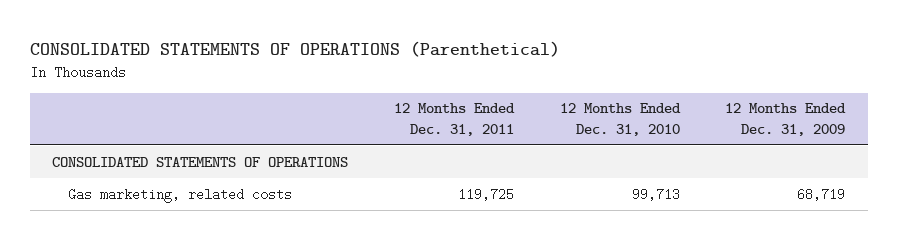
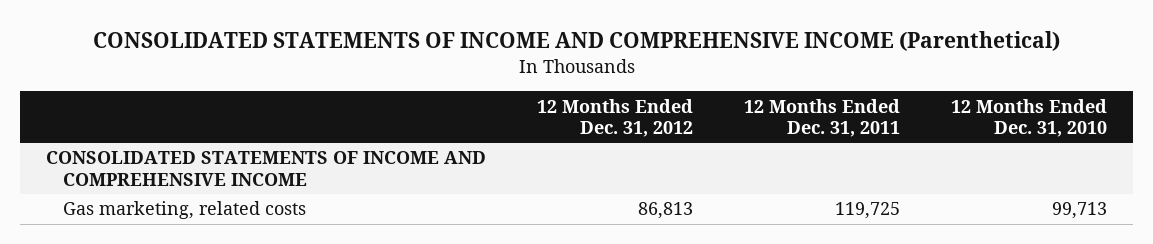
[29,40,560,57] CONSOLIDATED STATEMENTS OF OPERATIONS (Parenthetical) -> [92,31,1060,52] CONSOLIDATED STATEMENTS OF INCOME AND COMPREHENSIVE INCOME (Parenthetical)
[725,103,847,136] 12 Months Ended Dec. 31, 2009 -> none
none -> [536,98,693,137] 12 Months Ended Dec. 31, 2012
[52,156,349,167] CONSOLIDATED STATEMENTS OF OPERATIONS -> [45,151,486,186] CONSOLIDATED STATEMENTS OF INCOME AND COMPREHENSIVE INCOME

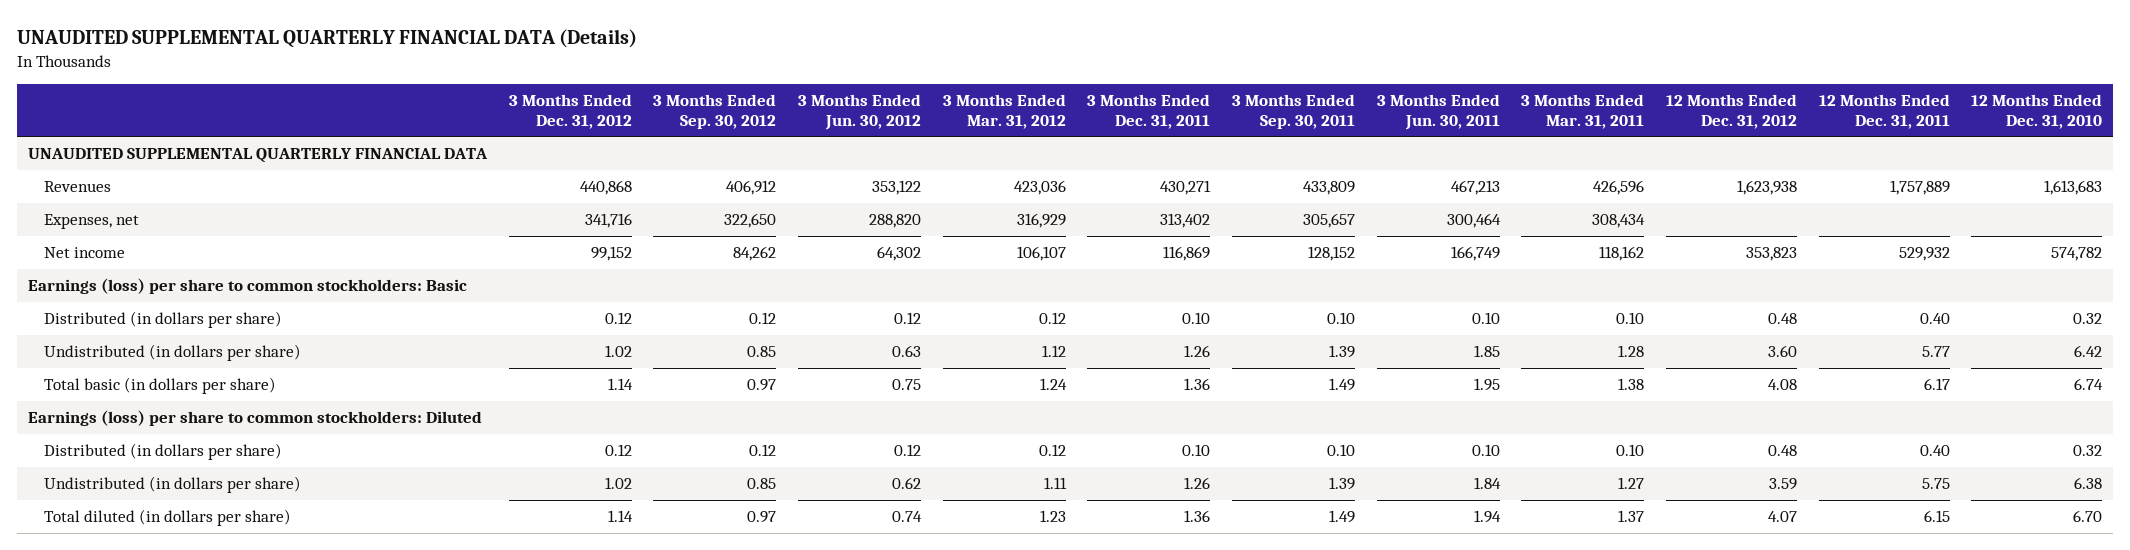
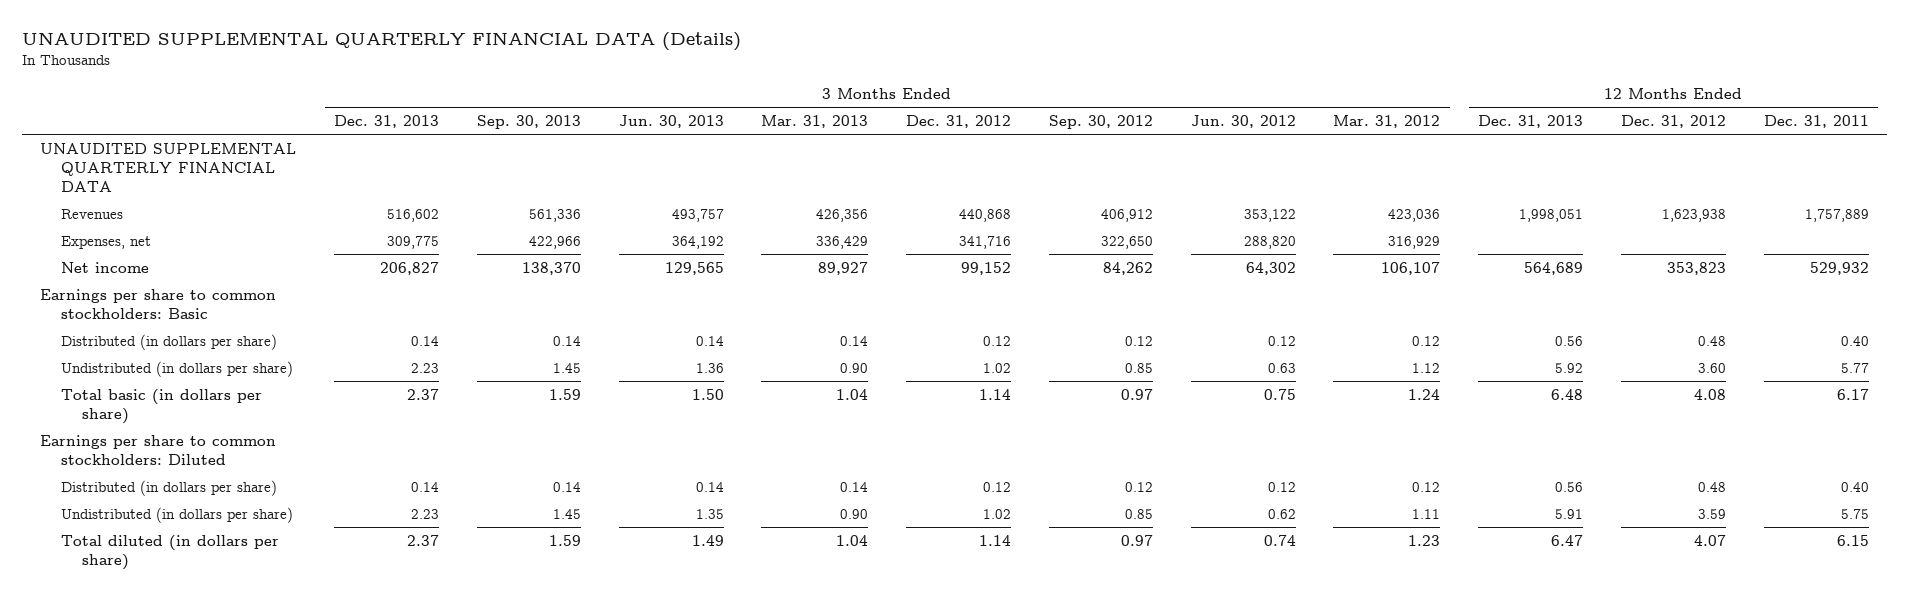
[1087,93,1211,129] 3 Months Ended Dec. 31, 2011 -> none
[1231,93,1355,129] 3 Months Ended Sep. 30, 2011 -> none
[1376,93,1500,130] 3 Months Ended Jun. 30, 2011 -> none
[1521,93,1645,129] 3 Months Ended Mar. 31, 2011 -> none
[1971,93,2103,129] 12 Months Ended Dec. 31, 2010 -> none
none -> [334,114,440,128] Dec. 31, 2013
none -> [476,114,581,129] Sep. 30, 2013
none -> [618,114,724,128] Jun. 30, 2013
none -> [761,114,869,128] Mar. 31, 2013
none -> [1478,114,1584,128] Dec. 31, 2013
[28,278,468,295] Earnings (loss) per share to common stockholders: Basic -> [40,288,277,319] Earnings per share to common stockholders: Basic
[28,410,483,427] Earnings (loss) per share to common stockholders: Diluted -> [40,434,277,465] Earnings per share to common stockholders: Diluted

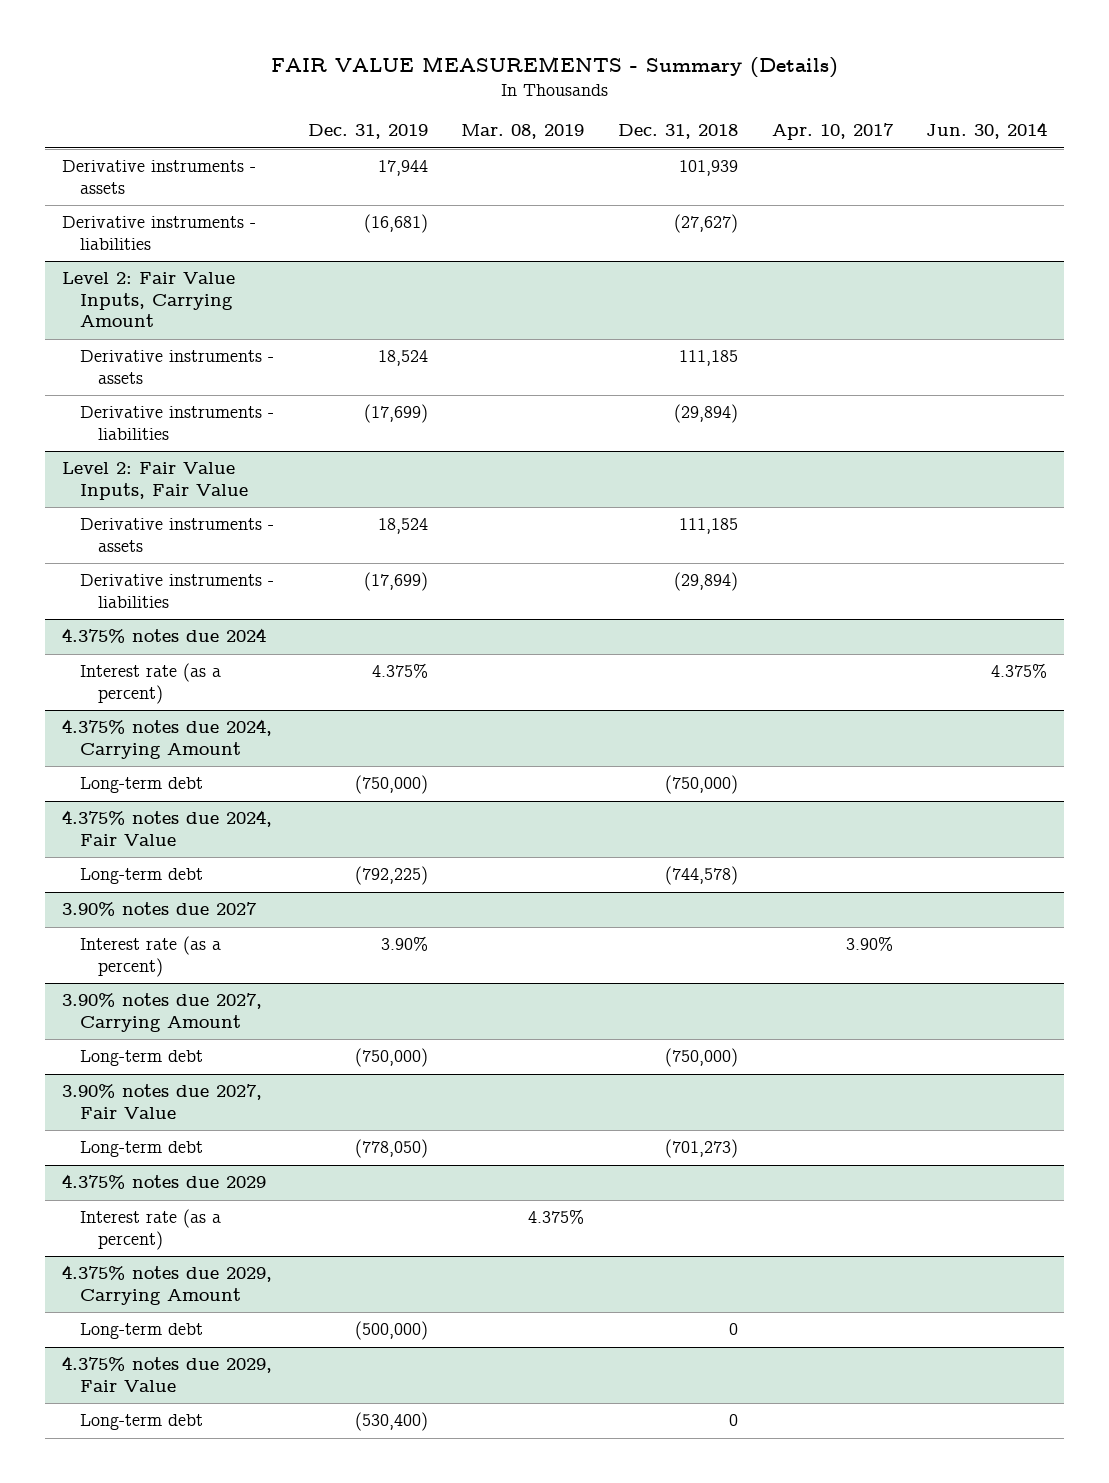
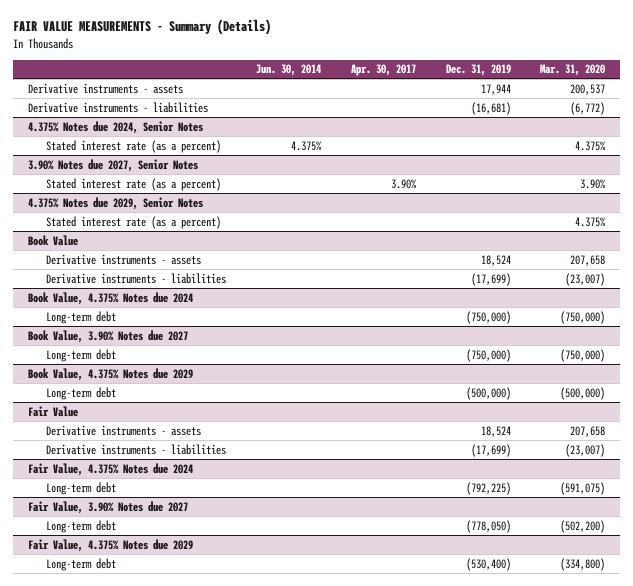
[461,124,585,140] Mar. 08, 2019 -> none
[618,124,739,140] Dec. 31, 2018 -> none
[771,123,894,141] Apr. 10, 2017 -> none
none -> [350,64,416,77] Apr. 30, 2017
none -> [540,64,606,77] Mar. 31, 2020
[61,272,235,328] Level 2: Fair Value Inputs, Carrying Amount -> none
none -> [27,120,203,134] 4.375% Notes due 2024, Senior Notes
none -> [46,139,222,153] Stated interest rate (as a percent)
none -> [27,158,198,172] 3.90% Notes due 2027, Senior Notes
none -> [46,177,222,191] Stated interest rate (as a percent)
none -> [27,196,203,210] 4.375% Notes due 2029, Senior Notes
none -> [46,215,222,229] Stated interest rate (as a percent)
none -> [27,234,78,246] Book Value
[61,462,249,500] Level 2: Fair Value Inputs, Fair Value -> none
none -> [27,291,193,305] Book Value, 4.375% Notes due 2024
none -> [46,310,117,324] Long-term debt
none -> [27,329,188,343] Book Value, 3.90% Notes due 2027
none -> [46,348,117,362] Long-term debt
none -> [27,367,193,381] Book Value, 4.375% Notes due 2029
none -> [46,386,117,400] Long-term debt
none -> [27,405,78,417] Fair Value
[61,628,266,644] 4.375% notes due 2024 -> none
[80,663,222,704] Interest rate (as a percent) -> none
[61,719,272,759] 4.375% notes due 2024, Carrying Amount -> none
[80,777,204,794] Long-term debt -> none
[61,810,272,846] 4.375% notes due 2024, Fair Value -> [27,462,193,476] Fair Value, 4.375% Notes due 2024
[61,902,257,917] 3.90% notes due 2027 -> none
[80,936,222,977] Interest rate (as a percent) -> none
[61,993,262,1032] 3.90% notes due 2027, Carrying Amount -> none
[80,1050,204,1067] Long-term debt -> none
[61,1084,262,1119] 3.90% notes due 2027, Fair Value -> [27,500,188,514] Fair Value, 3.90% Notes due 2027
[61,1174,266,1190] 4.375% notes due 2029 -> none
[80,1209,222,1250] Interest rate (as a percent) -> none
[61,1265,272,1305] 4.375% notes due 2029, Carrying Amount -> none
[80,1323,204,1340] Long-term debt -> none
[61,1356,272,1392] 4.375% notes due 2029, Fair Value -> [27,538,193,552] Fair Value, 4.375% Notes due 2029

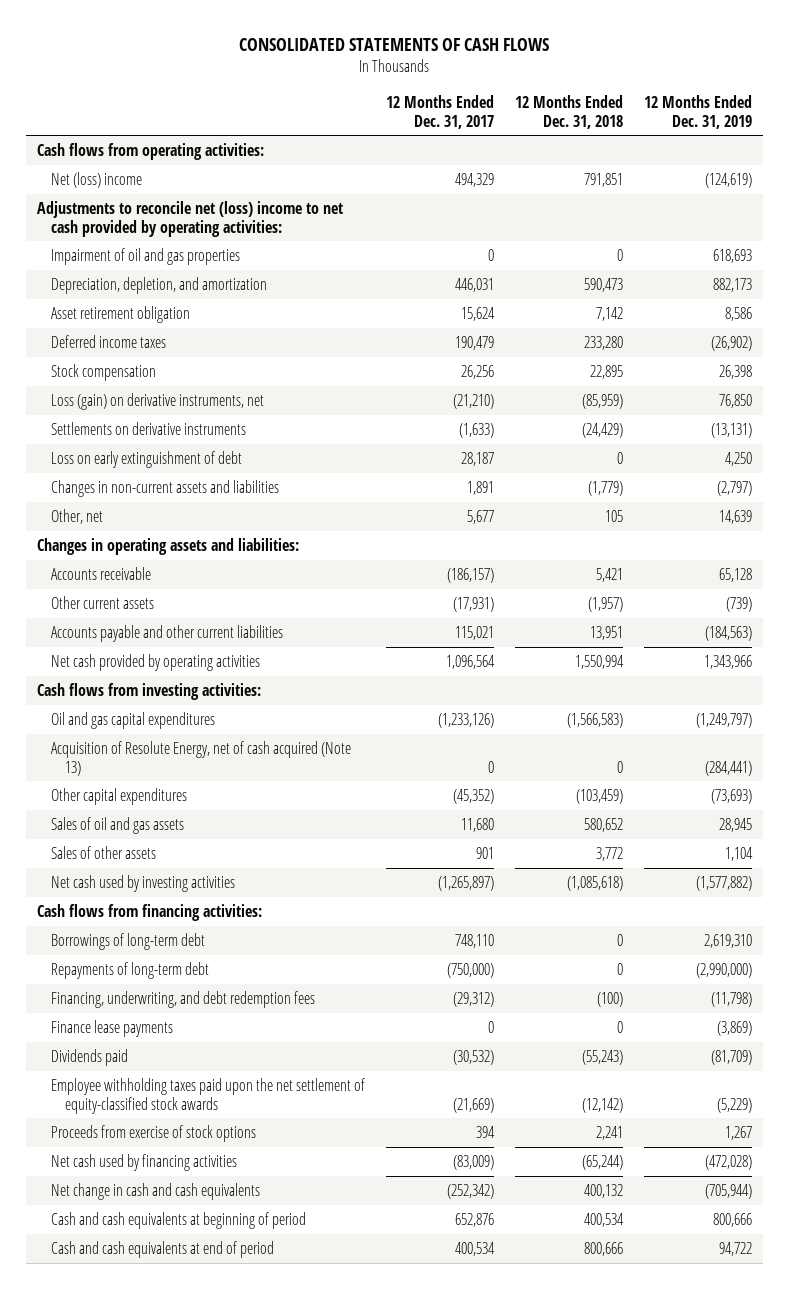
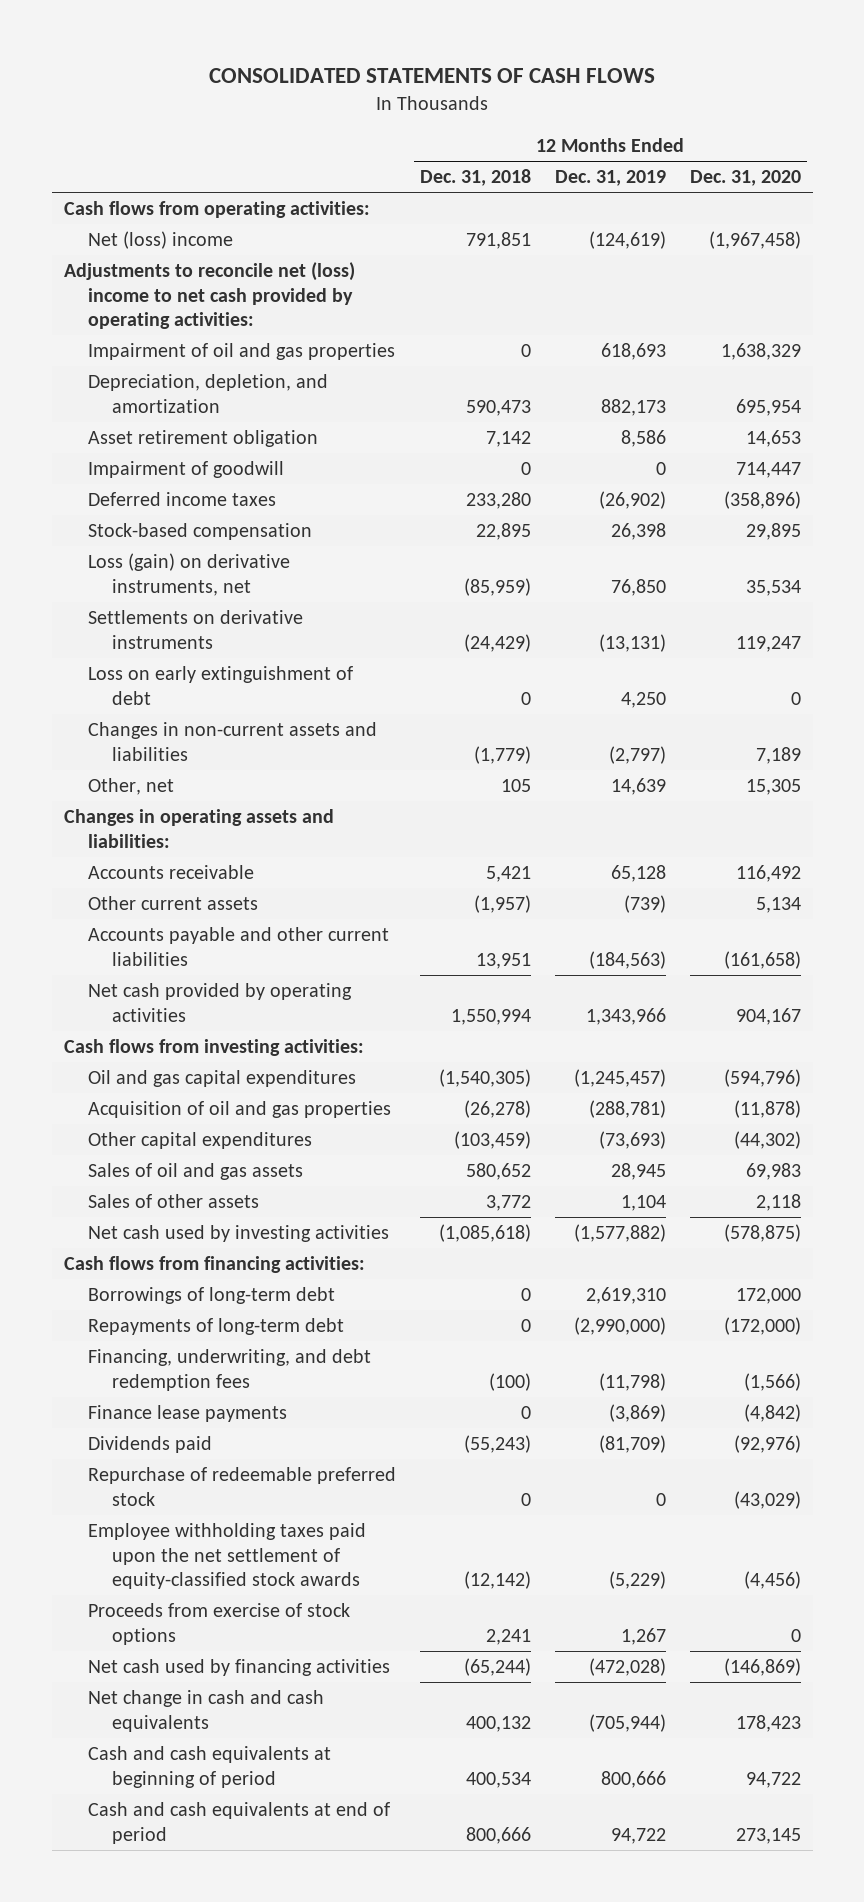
[385,94,494,129] 12 Months Ended Dec. 31, 2017 -> none
none -> [689,170,801,187] Dec. 31, 2020
none -> [87,461,284,479] Impairment of goodwill
[50,363,156,381] Stock compensation -> [87,523,312,541] Stock-based compensation
[50,740,351,776] Acquisition of Resolute Energy, net of cash acquired (Note 13) -> none
[567,712,624,728] (1,566,583) -> [438,1069,531,1088] (1,540,305)
[696,712,753,728] (1,249,797) -> [573,1069,666,1088] (1,245,457)
none -> [87,1101,391,1119] Acquisition of oil and gas properties
none -> [87,1467,396,1506] Repurchase of redeemable preferred stock

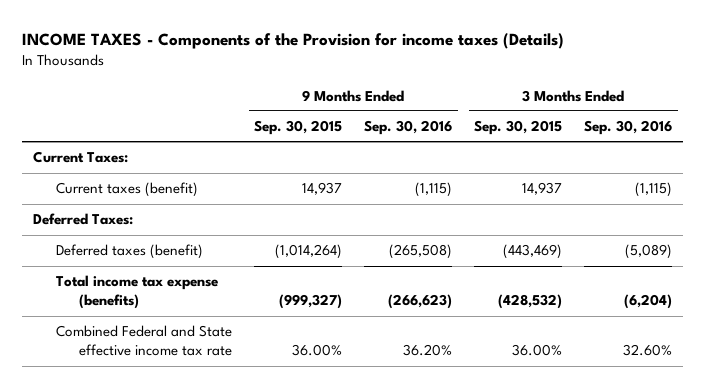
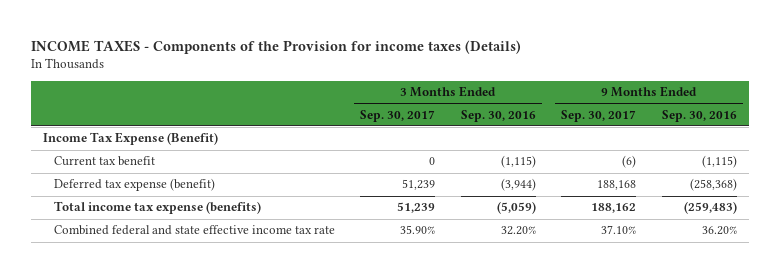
[254,120,343,136] Sep. 30, 2015 -> none
[474,120,563,136] Sep. 30, 2015 -> none
none -> [360,109,436,122] Sep. 30, 2017
none -> [561,109,637,122] Sep. 30, 2017
[33,151,129,164] Current Taxes: -> none
[33,213,134,226] Deferred Taxes: -> none
none -> [43,132,219,146] Income Tax Expense (Benefit)
[56,182,199,198] Current taxes (benefit) -> [53,156,155,167] Current tax benefit
[56,244,204,260] Deferred taxes (benefit) -> [53,178,215,192] Deferred tax expense (benefit)
[389,244,453,260] (265,508) -> [689,178,737,192] (258,368)
[625,244,673,260] (5,089) -> [500,178,536,192] (3,944)
[388,294,453,310] (266,623) -> [683,201,737,215] (259,483)
[624,294,673,310] (6,204) -> [496,201,536,215] (5,059)
[56,325,233,357] Combined Federal and State effective income tax rate -> [53,225,335,236] Combined federal and state effective income tax rate
[623,344,673,357] 32.60% -> [500,226,536,236] 32.20%

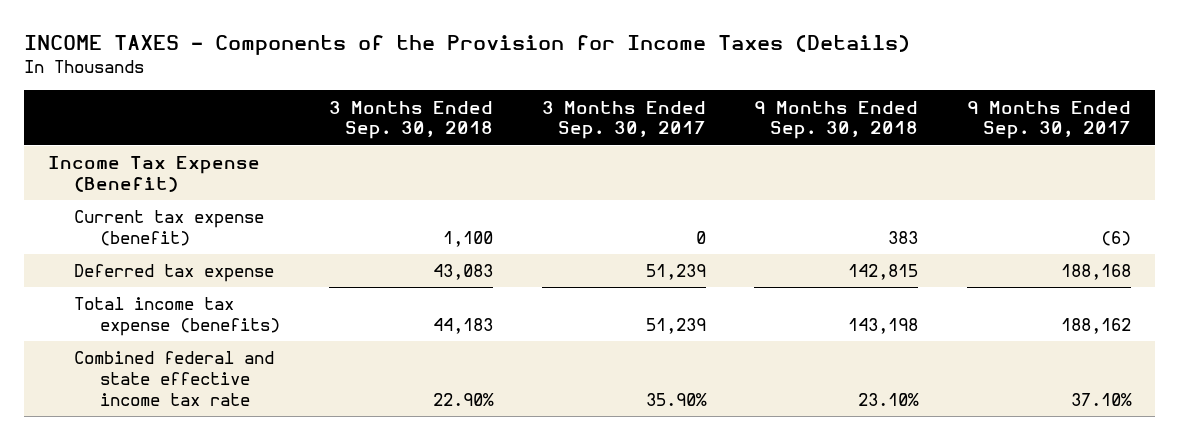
[30,39,521,54] INCOME TAXES - Components of the Provision for income taxes (Details) -> [23,35,910,56] INCOME TAXES - Components of the Provision for Income Taxes (Details)
[460,109,536,122] Sep. 30, 2016 -> none
[661,109,737,122] Sep. 30, 2016 -> none
none -> [329,100,494,140] 3 Months Ended Sep. 30, 2018
none -> [754,100,919,140] 9 Months Ended Sep. 30, 2018
[53,156,155,167] Current tax benefit -> [74,210,265,247] Current tax expense (benefit)
[53,178,215,192] Deferred tax expense (benefit) -> [74,264,275,283] Deferred tax expense

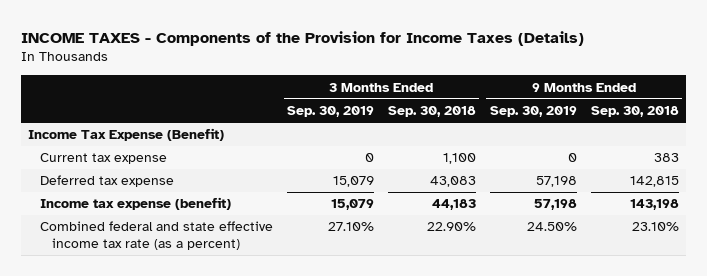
[541,100,706,140] 3 Months Ended Sep. 30, 2017 -> none
[967,100,1132,140] 9 Months Ended Sep. 30, 2017 -> none
none -> [286,106,374,118] Sep. 30, 2019
none -> [489,106,577,118] Sep. 30, 2019
[74,210,265,247] Current tax expense (benefit) -> [40,153,168,165] Current tax expense
[74,297,281,337] Total income tax expense (benefits) -> [40,197,232,211] Income tax expense (benefit)
[74,351,275,406] Combined federal and state effective income tax rate -> [40,221,274,250] Combined federal and state effective income tax rate (as a percent)

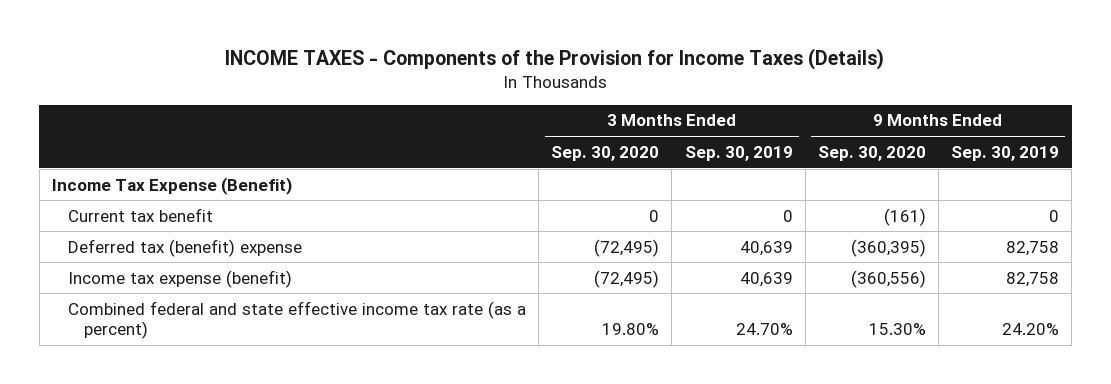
[387,106,476,118] Sep. 30, 2018 -> none
[590,106,679,118] Sep. 30, 2018 -> none
none -> [551,145,660,161] Sep. 30, 2020
none -> [817,145,926,161] Sep. 30, 2020
[40,153,168,165] Current tax expense -> [68,207,214,222] Current tax benefit
[40,175,175,188] Deferred tax expense -> [68,238,303,257] Deferred tax (benefit) expense
[332,176,374,188] 15,079 -> [739,240,793,256] 40,639
[535,176,577,188] 57,198 -> [1006,240,1060,256] 82,758
[330,199,374,211] 15,079 -> [739,271,793,287] 40,639
[533,199,577,211] 57,198 -> [1006,271,1060,287] 82,758
[327,222,374,232] 27.10% -> [735,323,793,336] 24.70%
[526,222,577,232] 24.50% -> [1002,323,1060,336] 24.20%

